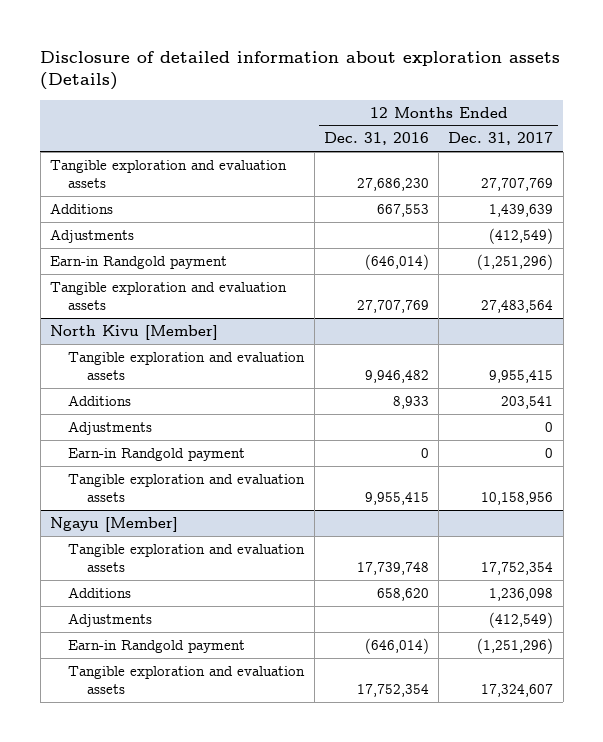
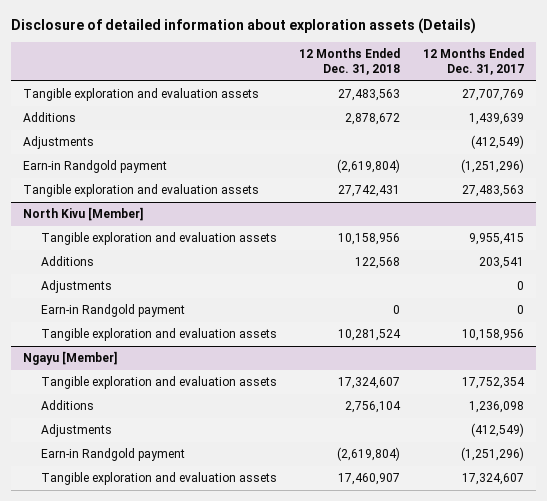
[323,132,429,146] Dec. 31, 2016 -> none
none -> [299,48,401,76] 12 Months Ended Dec. 31, 2018
[481,300,554,314] 27,483,564 -> [462,185,525,198] 27,483,563

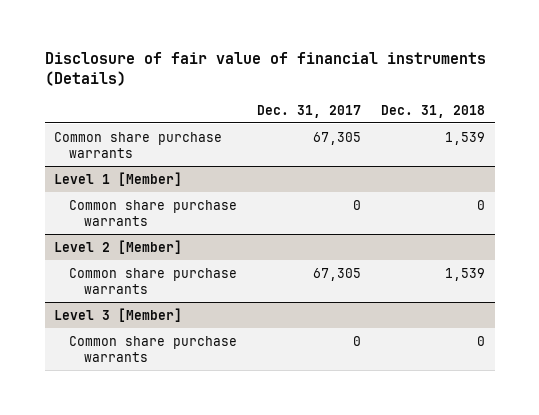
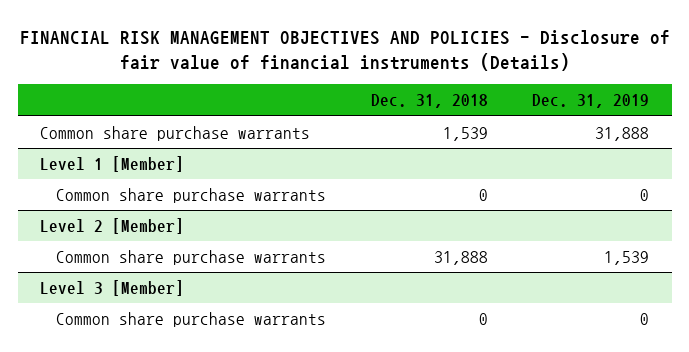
[44,52,486,87] Disclosure of fair value of financial instruments (Details) -> [19,29,670,72] FINANCIAL RISK MANAGEMENT OBJECTIVES AND POLICIES - Disclosure of fair value of financial instruments (Details)
[256,104,361,118] Dec. 31, 2017 -> none
none -> [532,94,650,109] Dec. 31, 2019
[444,267,485,281] 1,539 -> [433,250,488,265] 31,888

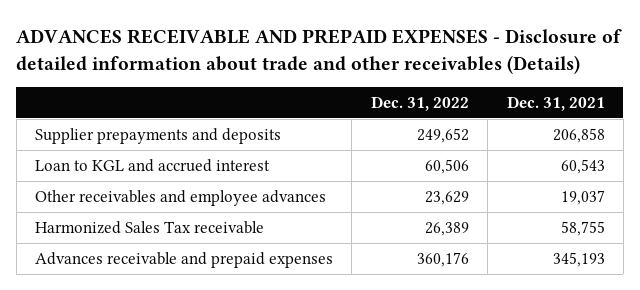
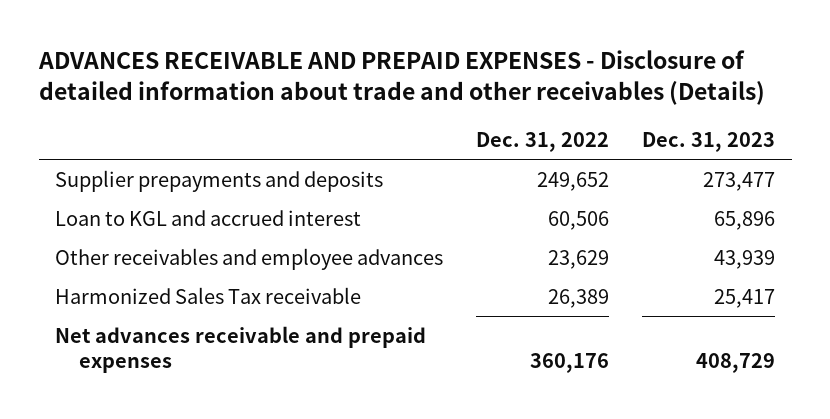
[506,95,605,111] Dec. 31, 2021 -> none
none -> [642,131,776,152] Dec. 31, 2023
[35,252,334,269] Advances receivable and prepaid expenses -> [55,325,427,373] Net advances receivable and prepaid expenses

